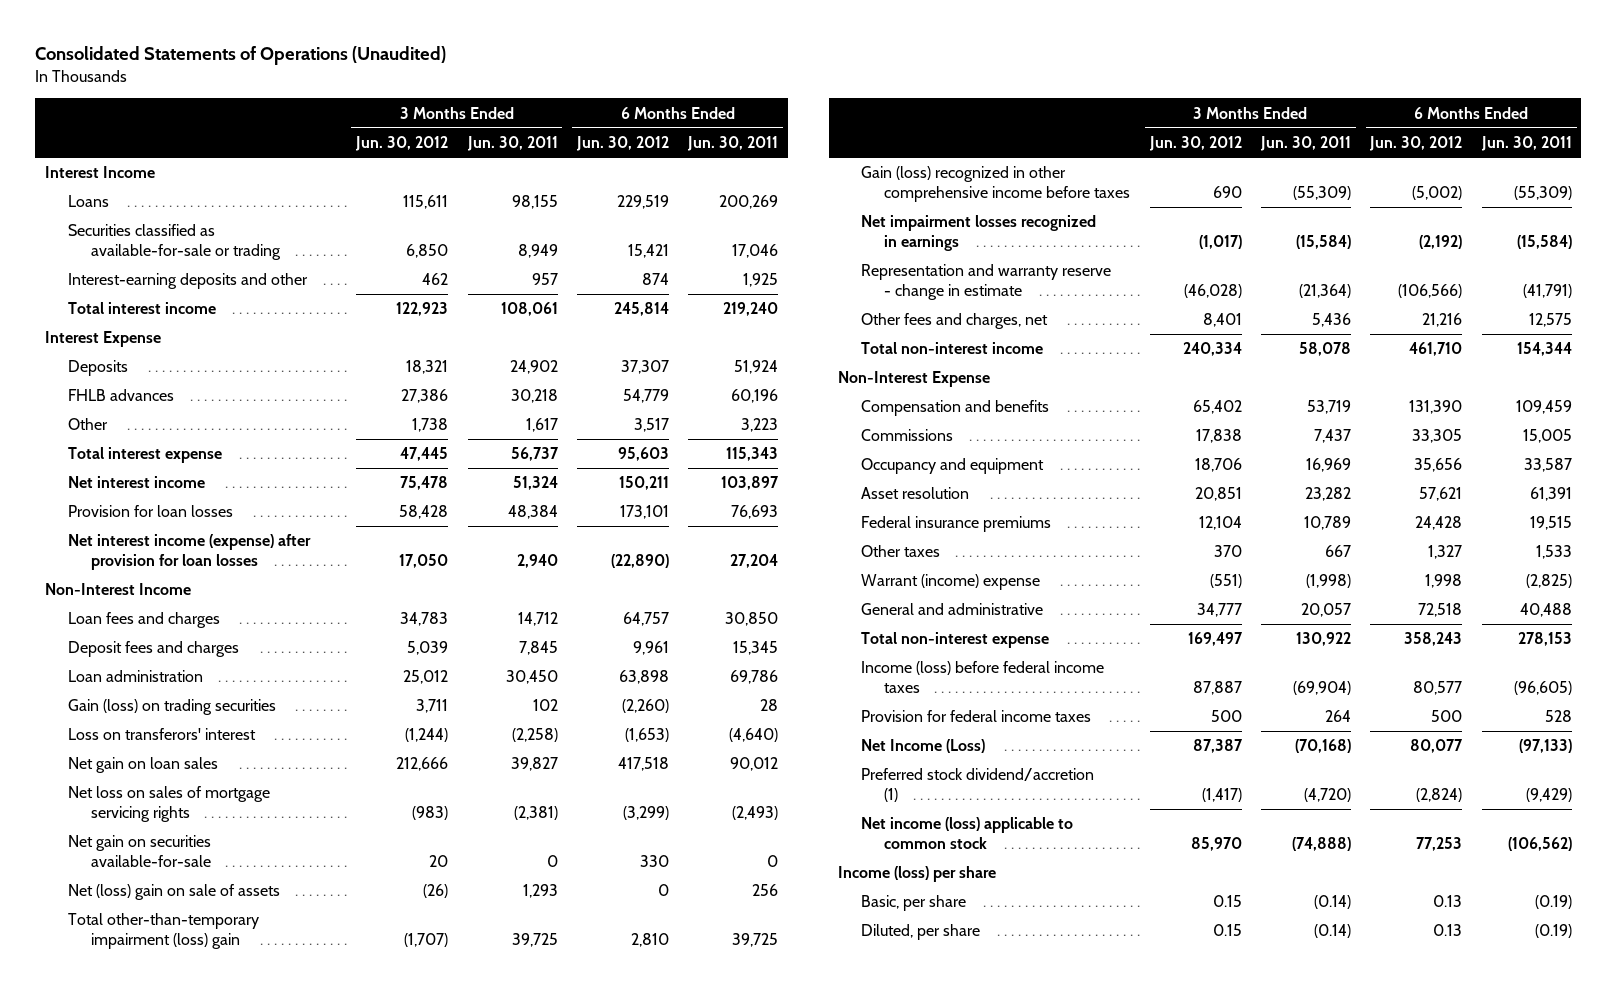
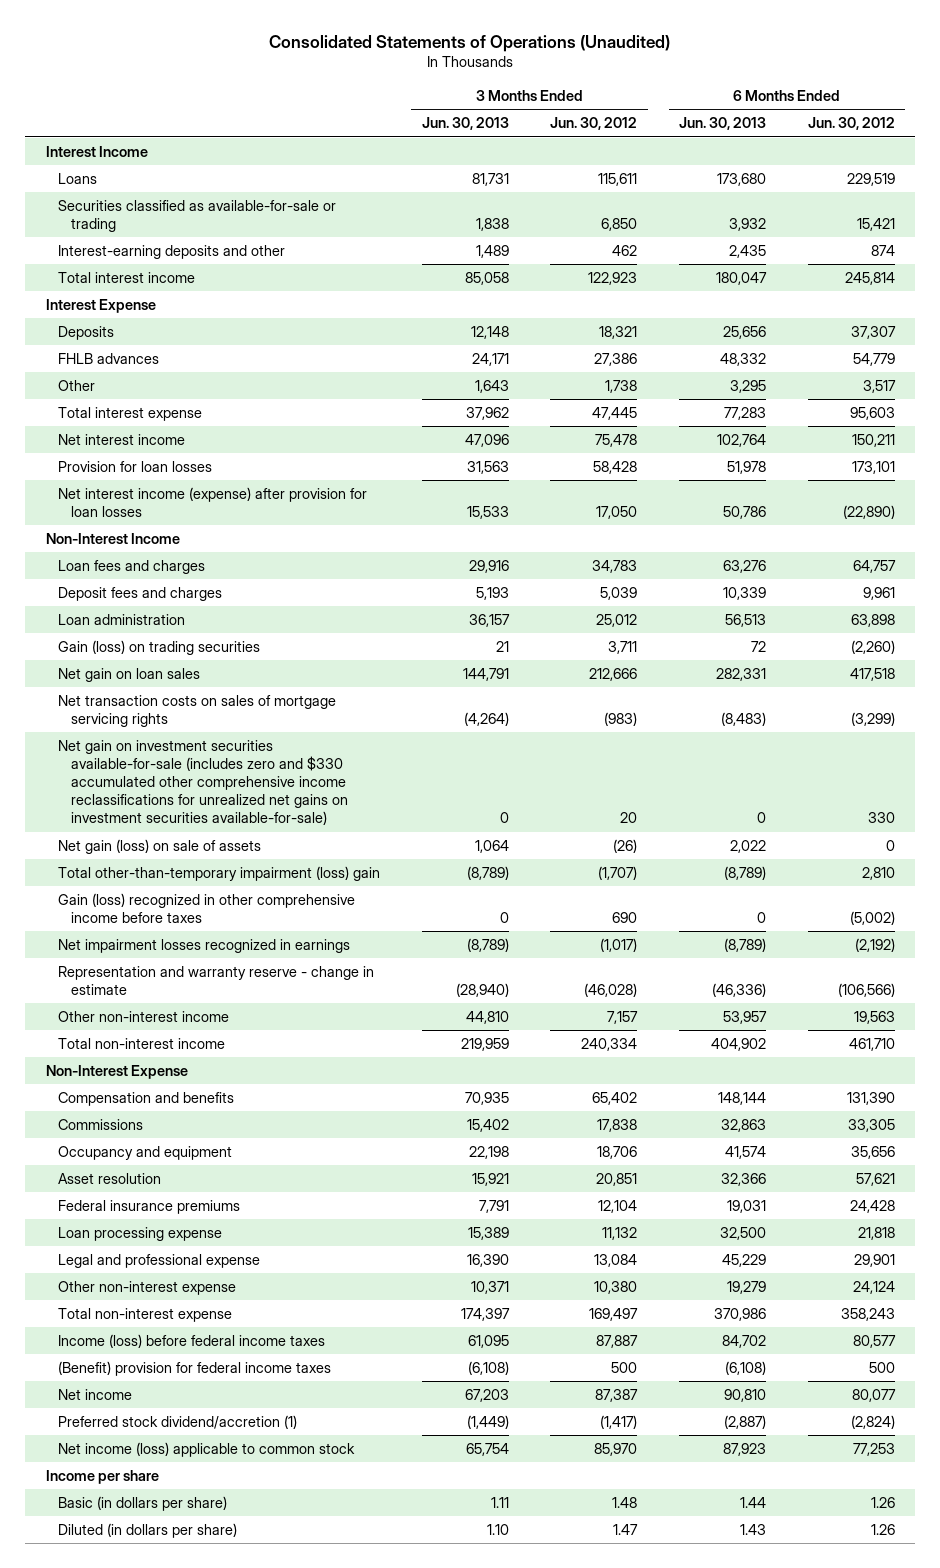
[466,136,558,152] Jun. 30, 2011 -> none
[687,136,779,152] Jun. 30, 2011 -> none
none -> [421,117,509,131] Jun. 30, 2013
none -> [679,117,767,131] Jun. 30, 2013
[67,728,256,741] Loss on transferors' interest -> none
[67,786,270,823] Net loss on sales of mortgage servicing rights -> [58,695,337,728] Net transaction costs on sales of mortgage servicing rights
[67,835,211,868] Net gain on securities available-for-sale -> [58,740,348,826] Net gain on investment securities available-for-sale (includes zero and $330 accumulated other comprehensive income reclassifications for unrealized net gains on investment securities available-for-sale)
[67,884,280,901] Net (loss) gain on sale of assets -> [58,839,262,855] Net gain (loss) on sale of assets
[861,313,1049,330] Other fees and charges, net -> none
none -> [58,1011,230,1023] Other non-interest income
[861,545,941,558] Other taxes -> none
[861,574,1041,591] Warrant (income) expense -> none
[861,603,1044,616] General and administrative -> none
none -> [58,1227,223,1242] Loan processing expense
none -> [58,1254,261,1269] Legal and professional expense
none -> [58,1281,237,1296] Other non-interest expense
[861,710,1092,723] Provision for federal income taxes -> [58,1361,332,1377] (Benefit) provision for federal income taxes
[861,739,986,754] Net Income (Loss) -> [58,1389,133,1401] Net income
[838,866,997,883] Income (loss) per share -> [45,1470,159,1485] Income per share
[861,895,967,912] Basic, per share -> [58,1496,228,1512] Basic (in dollars per share)
[1212,895,1242,908] 0.15 -> [612,1497,638,1509] 1.48
[1433,895,1463,908] 0.13 -> [870,1497,895,1509] 1.26
[861,924,981,941] Diluted, per share -> [58,1523,238,1539] Diluted (in dollars per share)
[1212,924,1242,937] 0.15 -> [613,1524,639,1536] 1.47
[1433,924,1463,937] 0.13 -> [870,1524,895,1536] 1.26

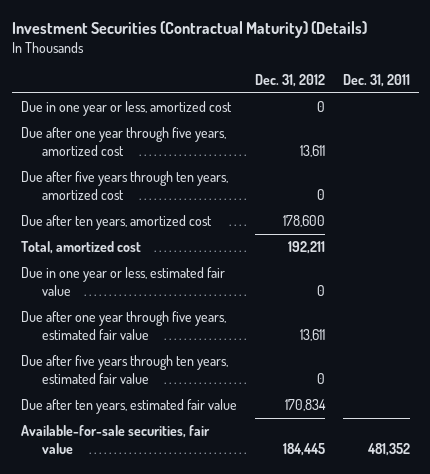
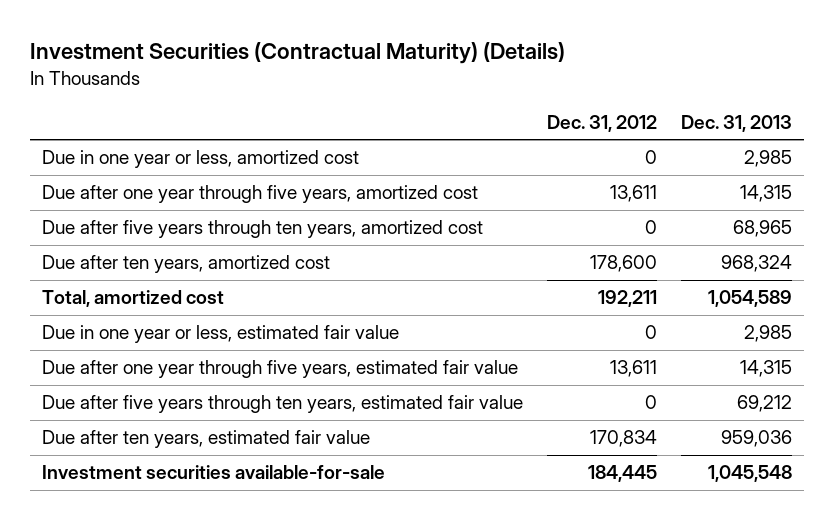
[342,73,410,87] Dec. 31, 2011 -> none
none -> [681,114,793,132] Dec. 31, 2013
[20,425,210,454] Available-for-sale securities, fair value -> [41,465,385,480] Investment securities available-for-sale

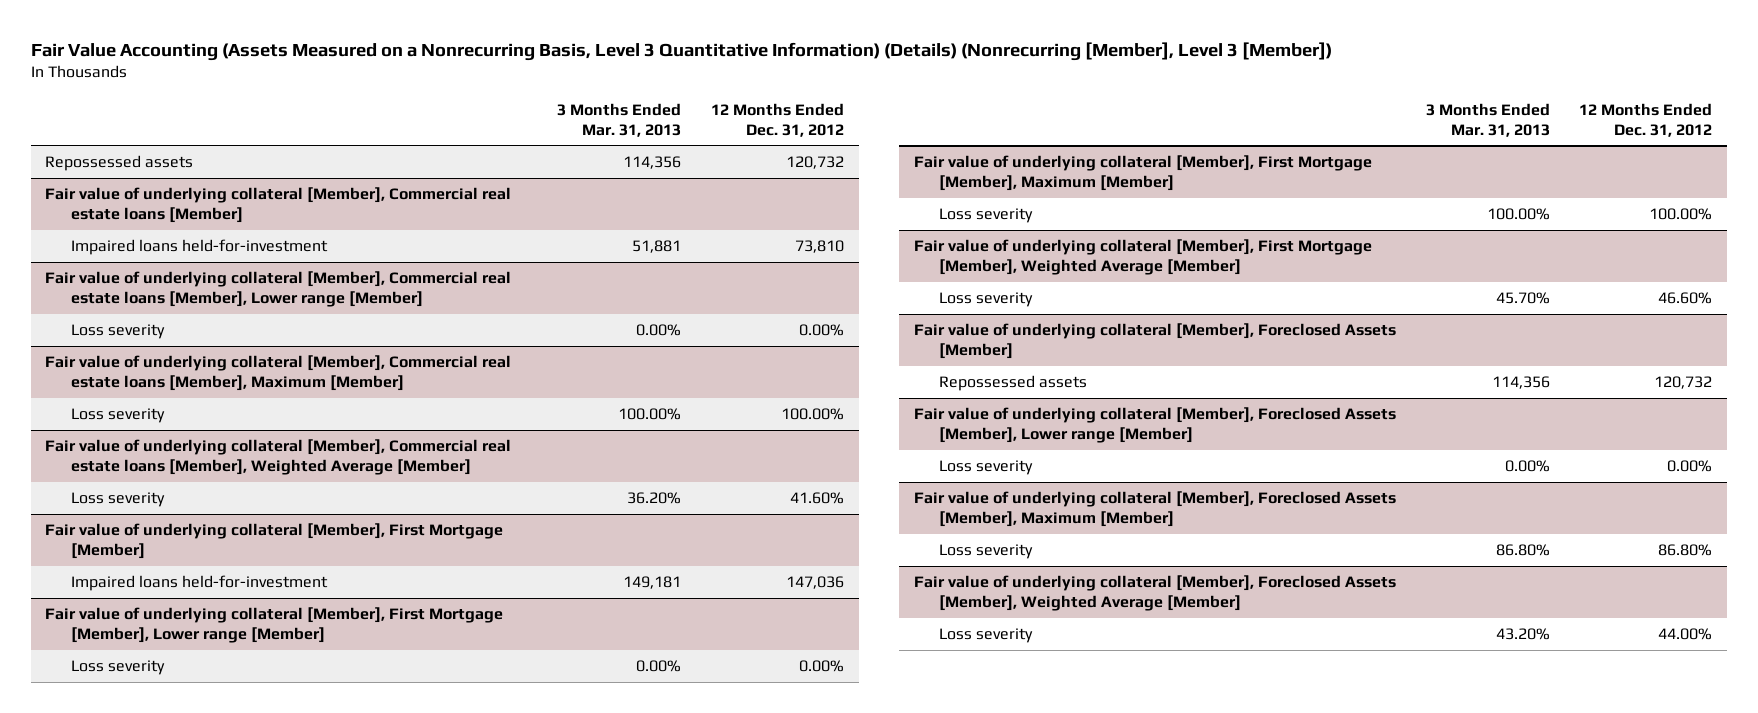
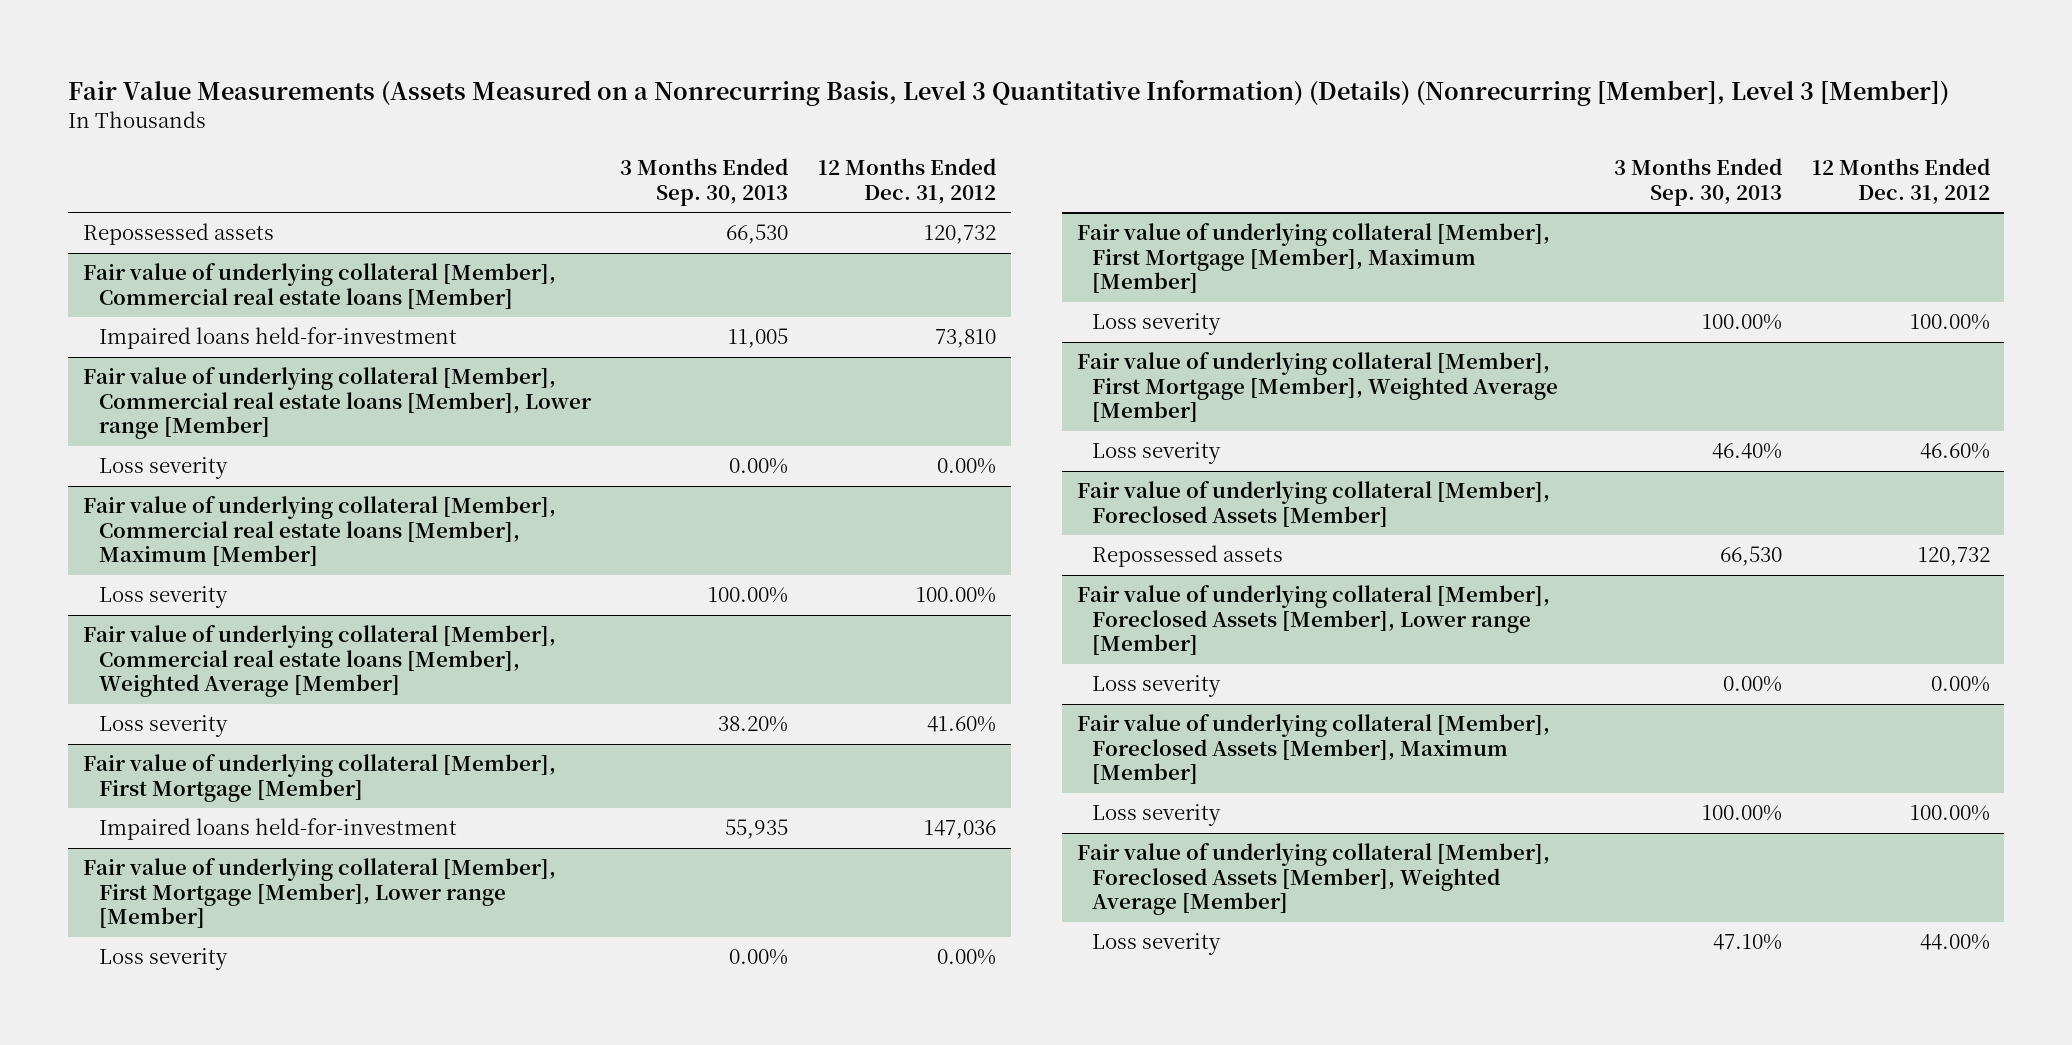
[30,41,1332,61] Fair Value Accounting (Assets Measured on a Nonrecurring Basis, Level 3 Quantitative Information) (Details) (Nonrecurring [Member], Level 3 [Member]) -> [68,79,1950,106] Fair Value Measurements (Assets Measured on a Nonrecurring Basis, Level 3 Quantitative Information) (Details) (Nonrecurring [Member], Level 3 [Member])
[557,102,682,137] 3 Months Ended Mar. 31, 2013 -> none
none -> [620,158,789,206] 3 Months Ended Sep. 30, 2013
[1658,544,1713,557] 86.80% -> [1909,805,1990,822] 100.00%

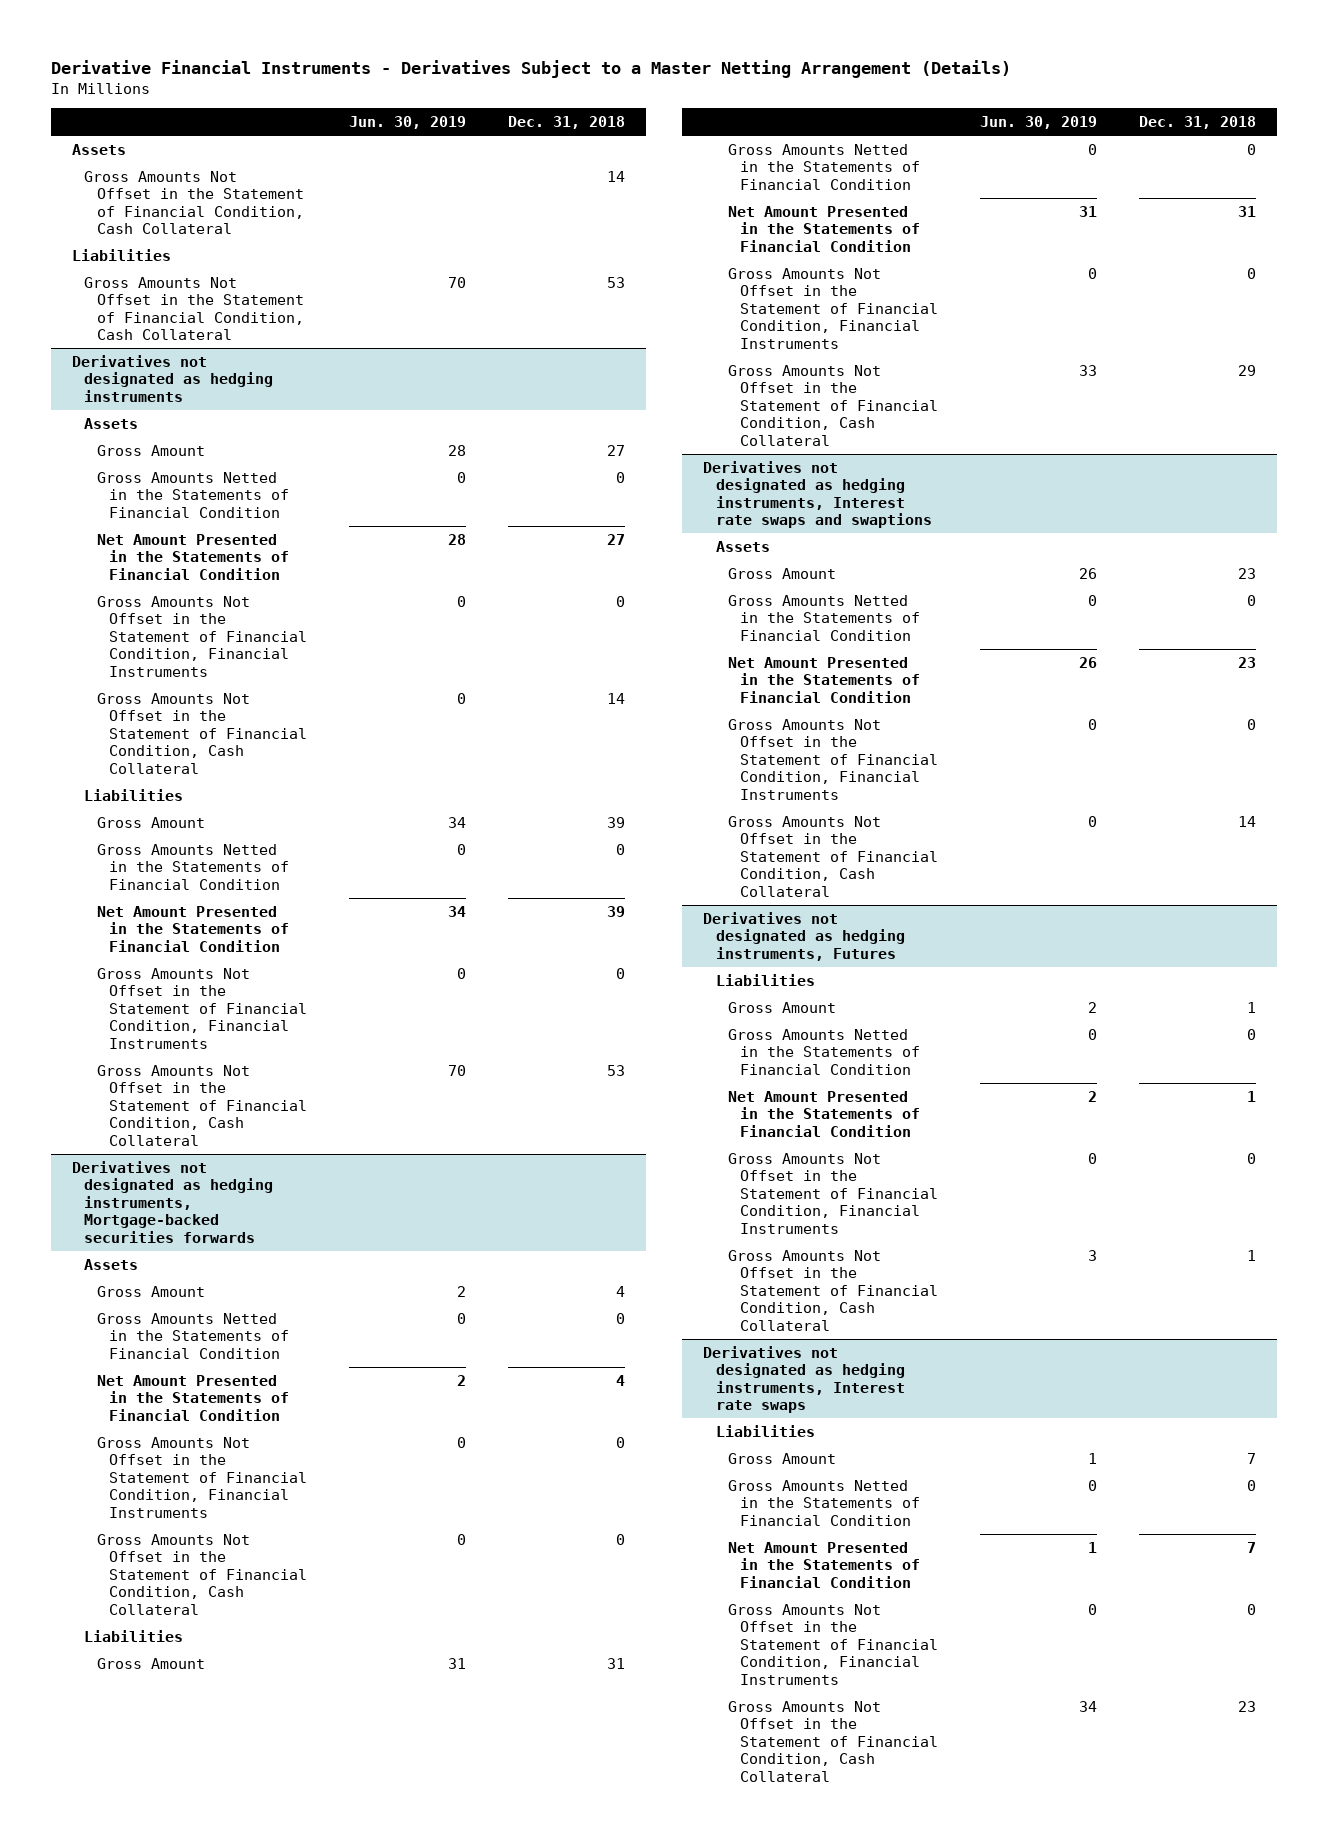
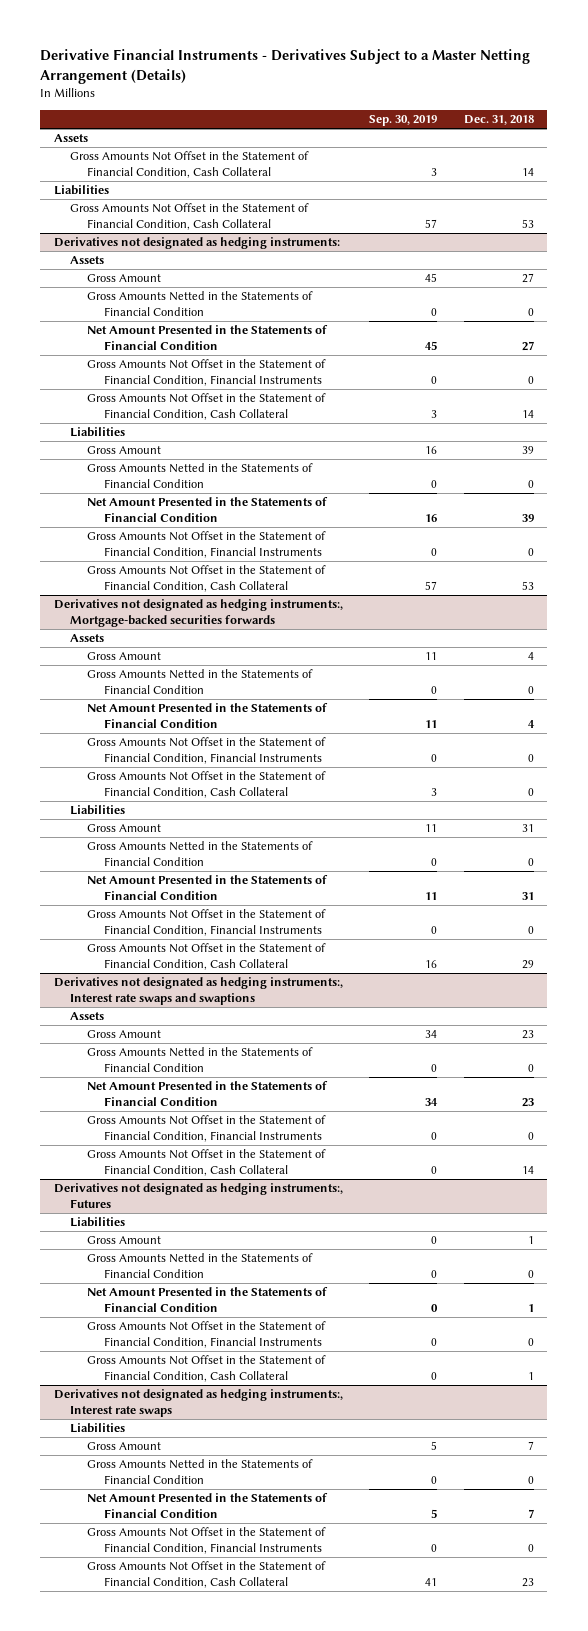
[348,116,466,130] Jun. 30, 2019 -> none
none -> [369,115,438,127] Sep. 30, 2019
[71,354,274,402] Derivatives not designated as hedging instruments -> [53,237,340,250] Derivatives not designated as hedging instruments:
[71,1160,274,1243] Derivatives not designated as hedging instruments, Mortgage-backed securities forwards -> [53,599,343,627] Derivatives not designated as hedging instruments:, Mortgage-backed securities forwards
[703,460,932,529] Derivatives not designated as hedging instruments, Interest rate swaps and swaptions -> [53,977,343,1005] Derivatives not designated as hedging instruments:, Interest rate swaps and swaptions
[703,911,905,961] Derivatives not designated as hedging instruments, Futures -> [53,1183,343,1208] Derivatives not designated as hedging instruments:, Futures
[703,1345,905,1414] Derivatives not designated as hedging instruments, Interest rate swaps -> [53,1389,343,1417] Derivatives not designated as hedging instruments:, Interest rate swaps

